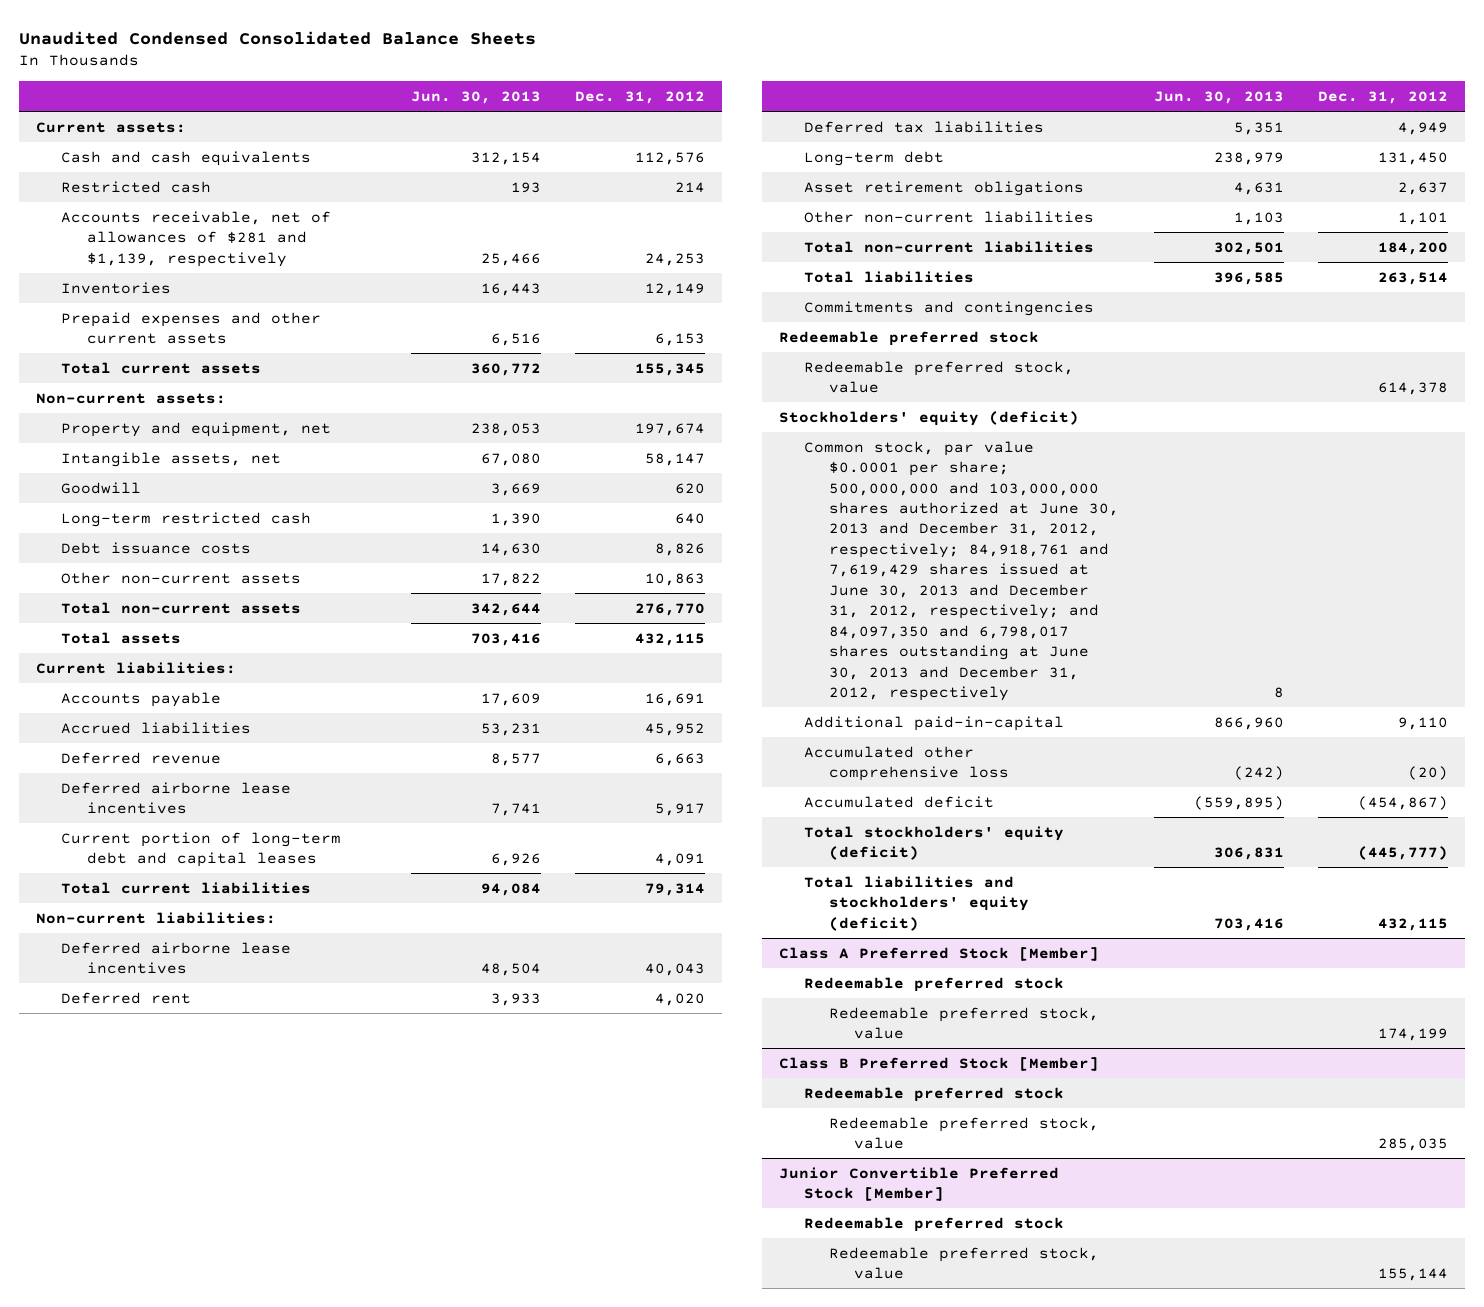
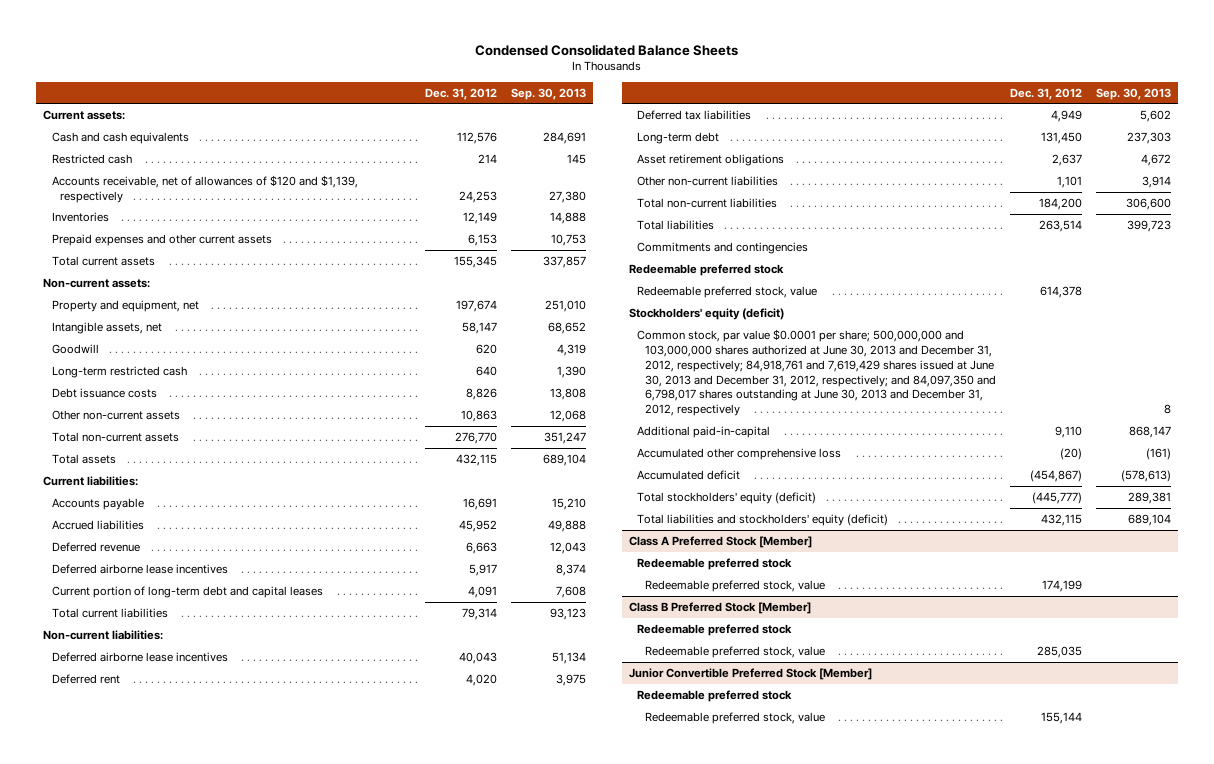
[19,30,537,45] Unaudited Condensed Consolidated Balance Sheets -> [475,43,739,56] Condensed Consolidated Balance Sheets
[410,90,541,104] Jun. 30, 2013 -> none
none -> [510,87,586,100] Sep. 30, 2013
[61,210,332,267] Accounts receivable, net of allowances of $281 and $1,139, respectively -> [51,174,358,203] Accounts receivable, net of allowances of $120 and $1,139, respectively

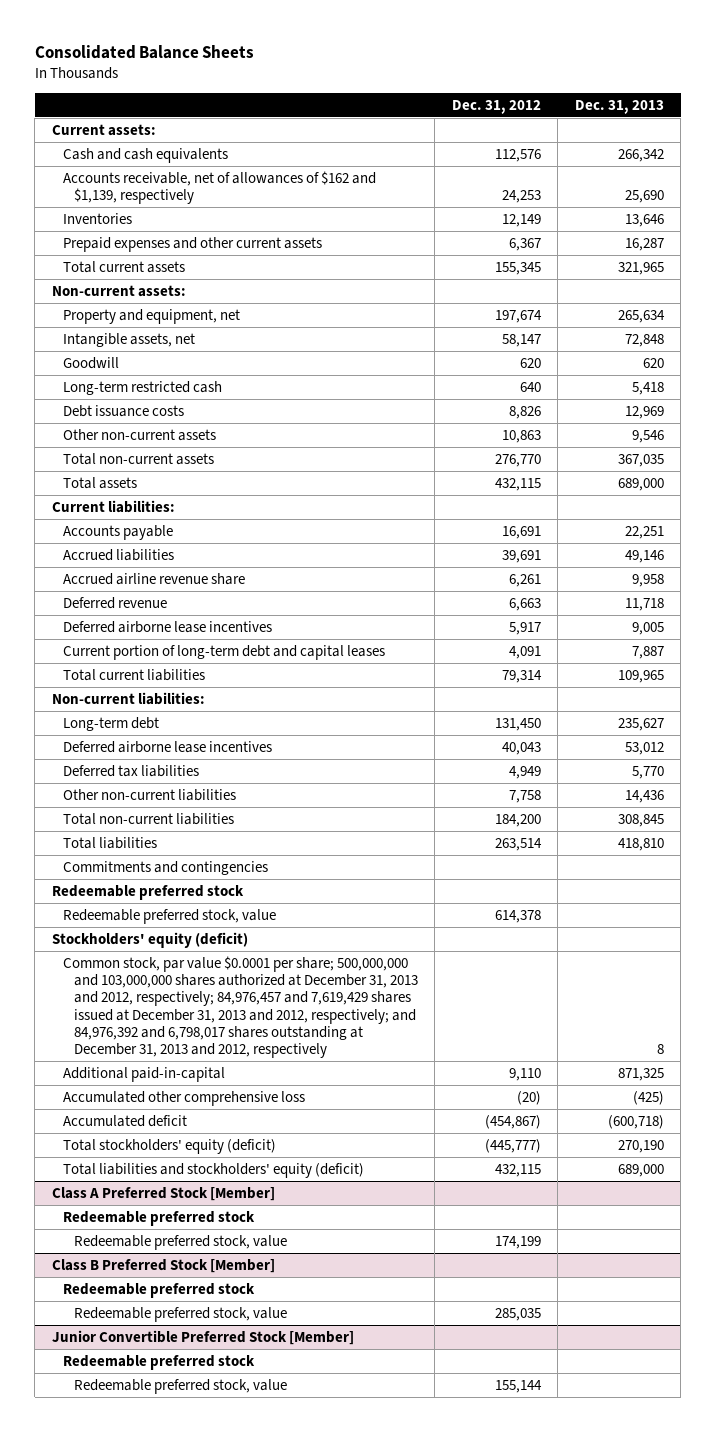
[475,43,739,56] Condensed Consolidated Balance Sheets -> [34,44,254,59] Consolidated Balance Sheets
[510,87,586,100] Sep. 30, 2013 -> none
none -> [574,99,664,114] Dec. 31, 2013
[51,153,132,164] Restricted cash -> none
[51,174,358,203] Accounts receivable, net of allowances of $120 and $1,139, respectively -> [62,170,376,205] Accounts receivable, net of allowances of $162 and $1,139, respectively
[467,233,497,246] 6,153 -> [508,237,541,251] 6,367
[458,519,497,532] 45,952 -> [501,549,541,563] 39,691
none -> [62,572,245,585] Accrued airline revenue share
[636,131,719,144] Long-term debt -> [62,716,159,731] Long-term debt
[51,673,120,684] Deferred rent -> none
[636,153,784,166] Asset retirement obligations -> none
[1056,175,1082,188] 1,101 -> [508,789,541,803] 7,758
[636,328,996,417] Common stock, par value $0.0001 per share; 500,000,000 and 103,000,000 shares authorized at June 30, 2013 and December 31, 2012, respectively; 84,918,761 and 7,619,429 shares issued at June 30, 2013 and December 31, 2012, respectively; and 84,097,350 and 6,798,017 shares outstanding at June 30, 2013 and December 31, 2012, respectively -> [62,955,418,1058] Common stock, par value $0.0001 per share; 500,000,000 and 103,000,000 shares authorized at December 31, 2013 and 2012, respectively; 84,976,457 and 7,619,429 shares issued at December 31, 2013 and 2012, respectively; and 84,976,392 and 6,798,017 shares outstanding at December 31, 2013 and 2012, respectively

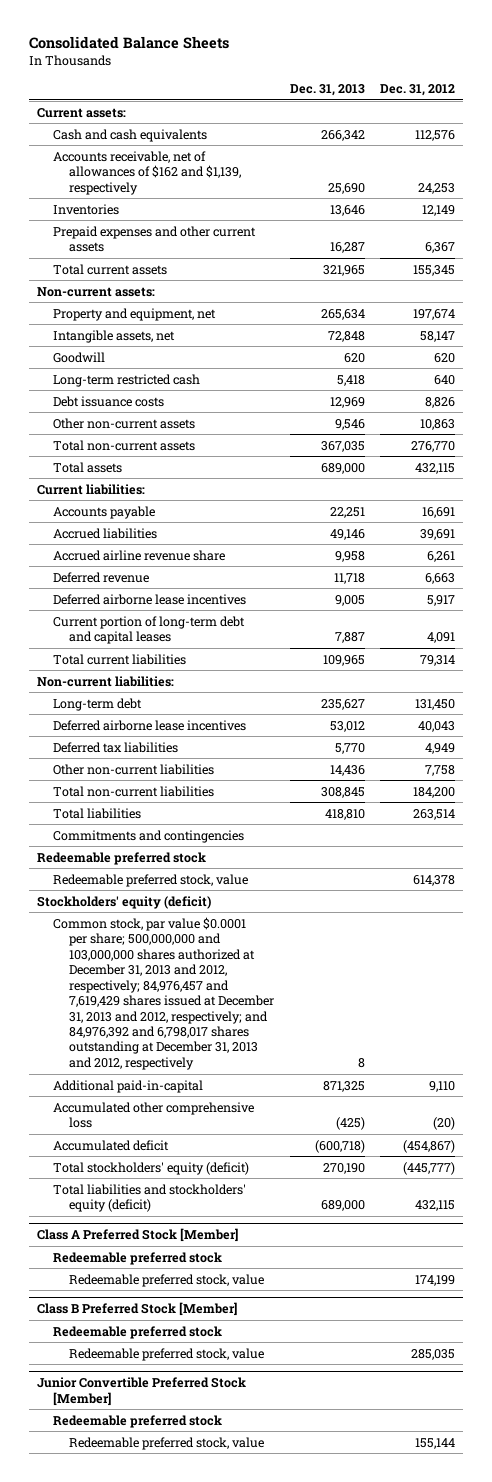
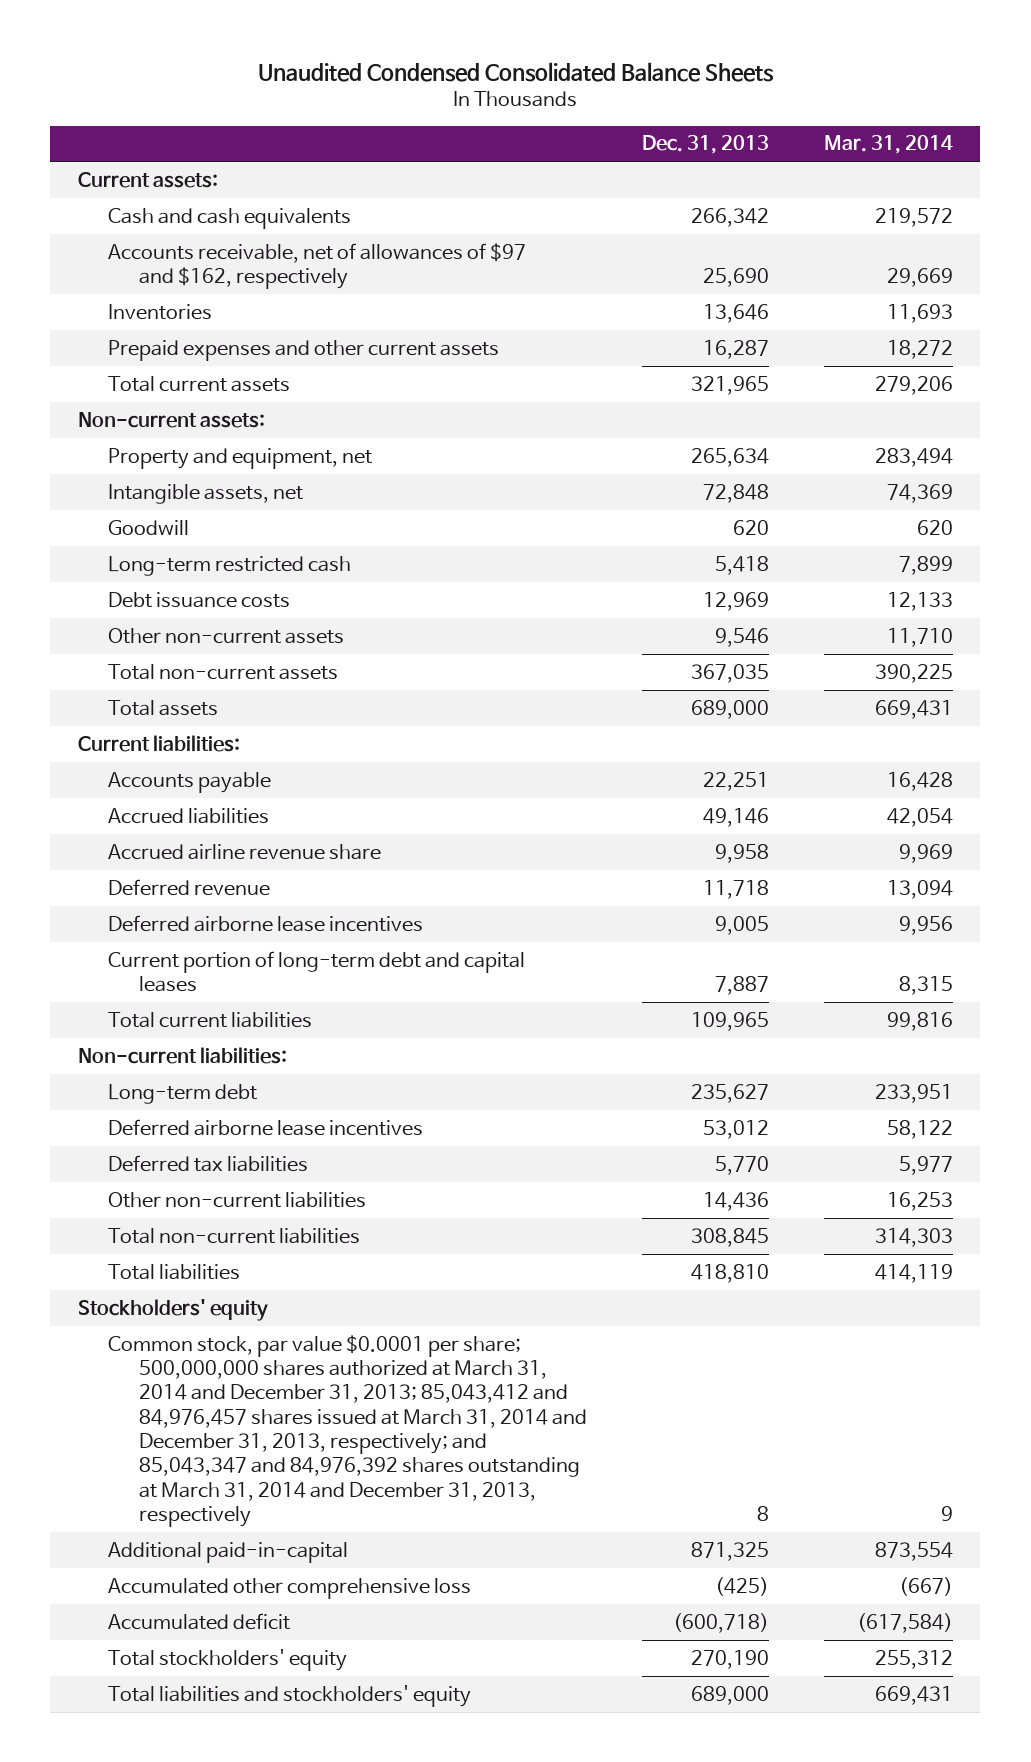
[28,36,229,50] Consolidated Balance Sheets -> [258,62,775,83] Unaudited Condensed Consolidated Balance Sheets
[380,84,456,97] Dec. 31, 2012 -> none
none -> [823,135,953,155] Mar. 31, 2014
[52,150,242,195] Accounts receivable, net of allowances of $162 and $1,139, respectively -> [108,242,527,290] Accounts receivable, net of allowances of $97 and $162, respectively
[52,829,244,843] Commitments and contingencies -> none
[36,851,206,865] Redeemable preferred stock -> none
[52,873,248,887] Redeemable preferred stock, value -> none
[36,895,211,909] Stockholders' equity (deficit) -> [77,1298,268,1321] Stockholders' equity
[52,916,275,1070] Common stock, par value $0.0001 per share; 500,000,000 and 103,000,000 shares authorized at December 31, 2013 and 2012, respectively; 84,976,457 and 7,619,429 shares issued at December 31, 2013 and 2012, respectively; and 84,976,392 and 6,798,017 shares outstanding at December 31, 2013 and 2012, respectively -> [108,1334,588,1527] Common stock, par value $0.0001 per share; 500,000,000 shares authorized at March 31, 2014 and December 31, 2013; 85,043,412 and 84,976,457 shares issued at March 31, 2014 and December 31, 2013, respectively; and 85,043,347 and 84,976,392 shares outstanding at March 31, 2014 and December 31, 2013, respectively
[36,1228,238,1243] Class A Preferred Stock [Member] -> none
[52,1251,222,1265] Redeemable preferred stock -> none
[69,1273,265,1287] Redeemable preferred stock, value -> none
[36,1302,237,1317] Class B Preferred Stock [Member] -> none
[52,1325,222,1339] Redeemable preferred stock -> none
[69,1347,265,1361] Redeemable preferred stock, value -> none
[36,1377,246,1406] Junior Convertible Preferred Stock [Member] -> none
[52,1414,222,1428] Redeemable preferred stock -> none
[69,1436,265,1450] Redeemable preferred stock, value -> none
[52,1161,249,1175] Total stockholders' equity (deficit) -> [108,1648,348,1671] Total stockholders' equity
[52,1183,246,1213] Total liabilities and stockholders' equity (deficit) -> [108,1684,472,1707] Total liabilities and stockholders' equity

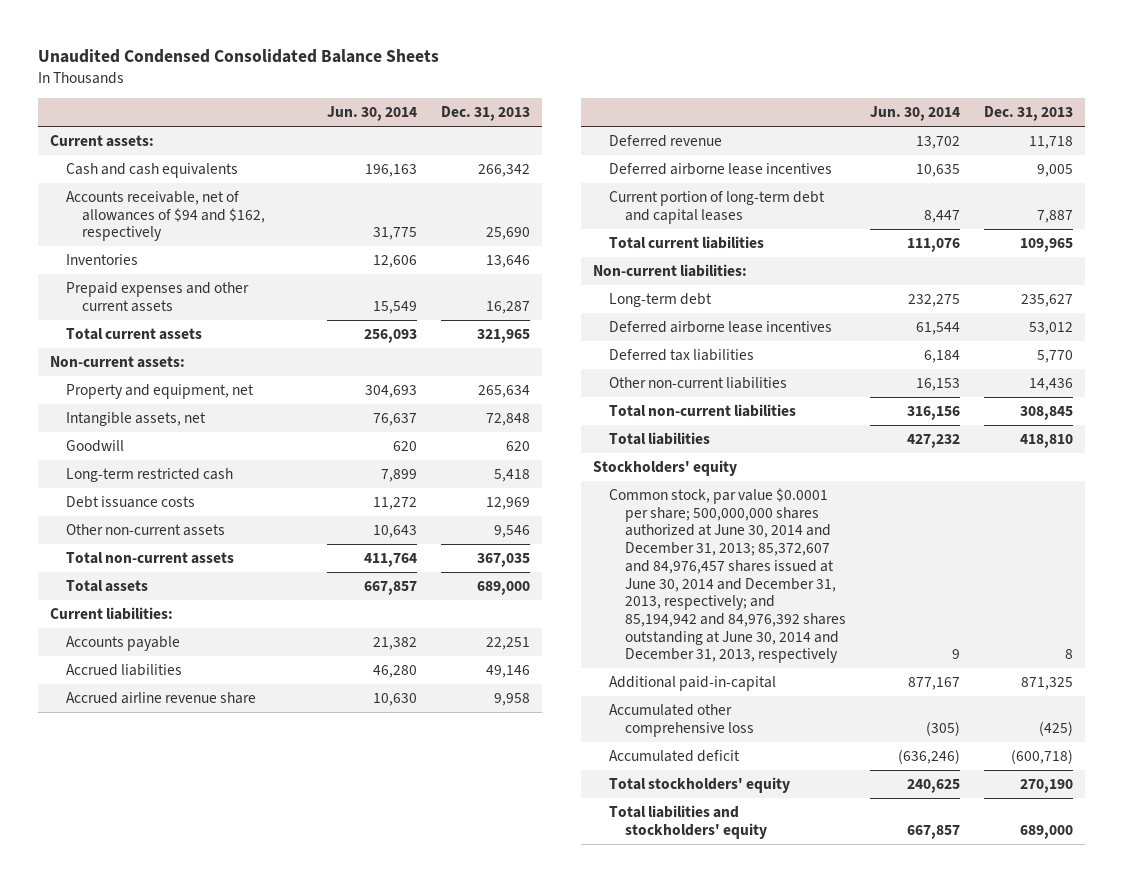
[823,135,953,155] Mar. 31, 2014 -> none
none -> [327,106,418,122] Jun. 30, 2014
[108,242,527,290] Accounts receivable, net of allowances of $97 and $162, respectively -> [66,191,266,242] Accounts receivable, net of allowances of $94 and $162, respectively
[108,1334,588,1527] Common stock, par value $0.0001 per share; 500,000,000 shares authorized at March 31, 2014 and December 31, 2013; 85,043,412 and 84,976,457 shares issued at March 31, 2014 and December 31, 2013, respectively; and 85,043,347 and 84,976,392 shares outstanding at March 31, 2014 and December 31, 2013, respectively -> [608,488,846,664] Common stock, par value $0.0001 per share; 500,000,000 shares authorized at June 30, 2014 and December 31, 2013; 85,372,607 and 84,976,457 shares issued at June 30, 2014 and December 31, 2013, respectively; and 85,194,942 and 84,976,392 shares outstanding at June 30, 2014 and December 31, 2013, respectively

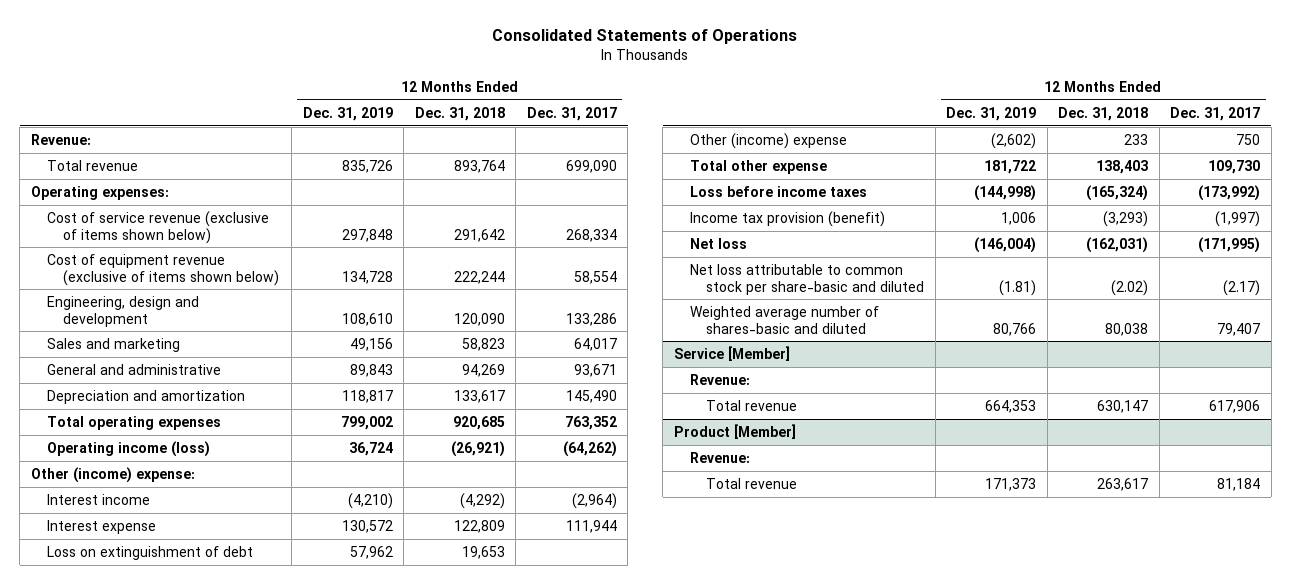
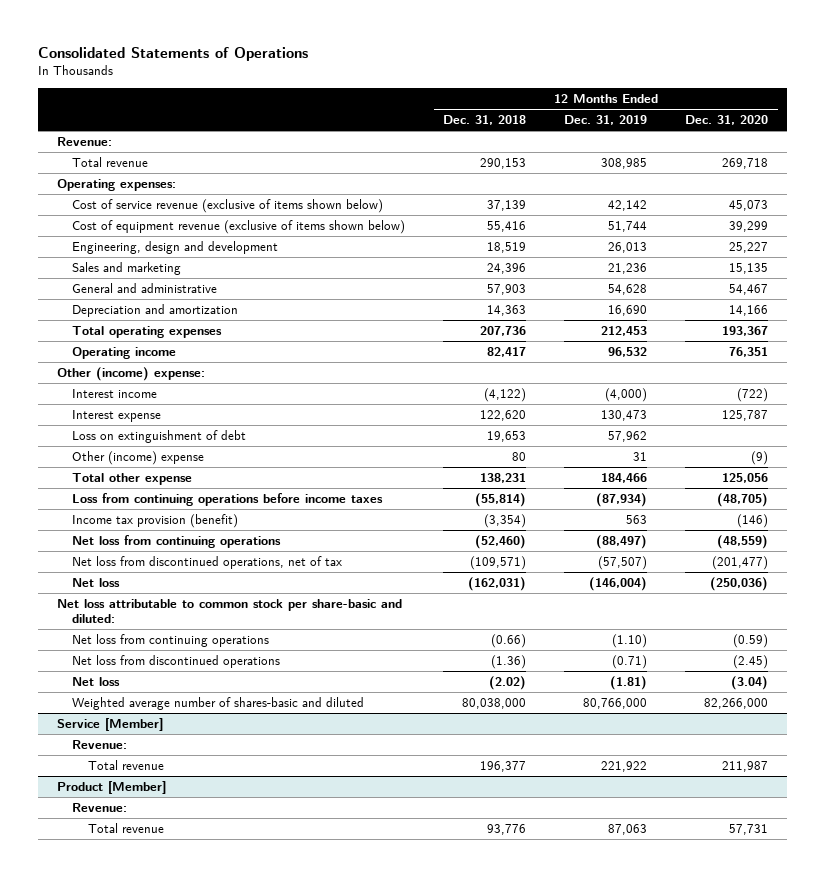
[526,106,617,121] Dec. 31, 2017 -> none
none -> [685,115,769,126] Dec. 31, 2020
[341,159,393,173] 835,726 -> [601,158,648,170] 308,985
[453,159,505,173] 893,764 -> [480,158,527,170] 290,153
[341,228,393,242] 297,848 -> [608,200,648,212] 42,142
[453,228,505,242] 291,642 -> [487,200,527,212] 37,139
[341,270,393,284] 134,728 -> [608,221,648,233] 51,744
[453,270,505,284] 222,244 -> [487,221,527,233] 55,416
[341,312,393,326] 108,610 -> [608,242,648,254] 26,013
[453,312,505,326] 120,090 -> [487,242,527,254] 18,519
[349,337,393,351] 49,156 -> [608,263,648,275] 21,236
[461,337,505,351] 58,823 -> [487,263,527,275] 24,396
[349,363,393,377] 89,843 -> [608,284,648,296] 54,628
[461,363,505,377] 94,269 -> [487,284,527,296] 57,903
[341,389,393,403] 118,817 -> [608,305,648,317] 16,690
[453,389,505,403] 133,617 -> [487,305,527,317] 14,363
[340,415,393,430] 799,002 -> [601,326,648,337] 212,453
[452,415,505,430] 920,685 -> [480,326,527,337] 207,736
[46,440,210,457] Operating income (loss) -> [72,347,177,360] Operating income
[348,441,393,456] 36,724 -> [608,347,648,358] 96,532
[450,440,505,457] (26,921) -> [487,347,527,358] 82,417
[347,492,393,509] (4,210) -> [605,388,648,403] (4,000)
[459,492,505,509] (4,292) -> [484,388,527,403] (4,122)
[341,519,393,533] 130,572 -> [601,410,648,422] 130,473
[453,519,505,533] 122,809 -> [480,410,527,422] 122,620
[991,132,1037,149] (2,602) -> [633,452,648,462] 31
[1124,133,1149,145] 233 -> [512,452,527,462] 80
[984,159,1037,174] 181,722 -> [601,473,648,484] 184,466
[1096,159,1149,174] 138,403 -> [480,473,527,484] 138,231
[689,185,867,197] Loss before income taxes -> [72,493,384,507] Loss from continuing operations before income taxes
[974,184,1037,201] (144,998) -> [596,493,648,508] (87,934)
[1086,184,1149,201] (165,324) -> [475,493,527,508] (55,814)
[1001,211,1037,225] 1,006 -> [626,515,648,525] 563
[1103,210,1149,227] (3,293) -> [484,514,527,529] (3,354)
none -> [72,535,282,549] Net loss from continuing operations
none -> [72,556,343,570] Net loss from discontinued operations, net of tax
none -> [56,599,402,624] Net loss attributable to common stock per share-basic and diluted:
none -> [72,634,270,648] Net loss from continuing operations
none -> [72,655,281,669] Net loss from discontinued operations
[689,263,925,295] Net loss attributable to common stock per share-basic and diluted -> [72,677,121,687] Net loss
[993,322,1037,336] 80,766 -> [583,698,648,710] 80,766,000
[1105,322,1149,336] 80,038 -> [462,698,527,710] 80,038,000
[985,399,1037,413] 664,353 -> [601,761,648,773] 221,922
[1097,399,1149,413] 630,147 -> [480,761,527,773] 196,377
[985,477,1037,491] 171,373 -> [608,824,648,836] 87,063
[1097,477,1149,491] 263,617 -> [487,824,527,836] 93,776

